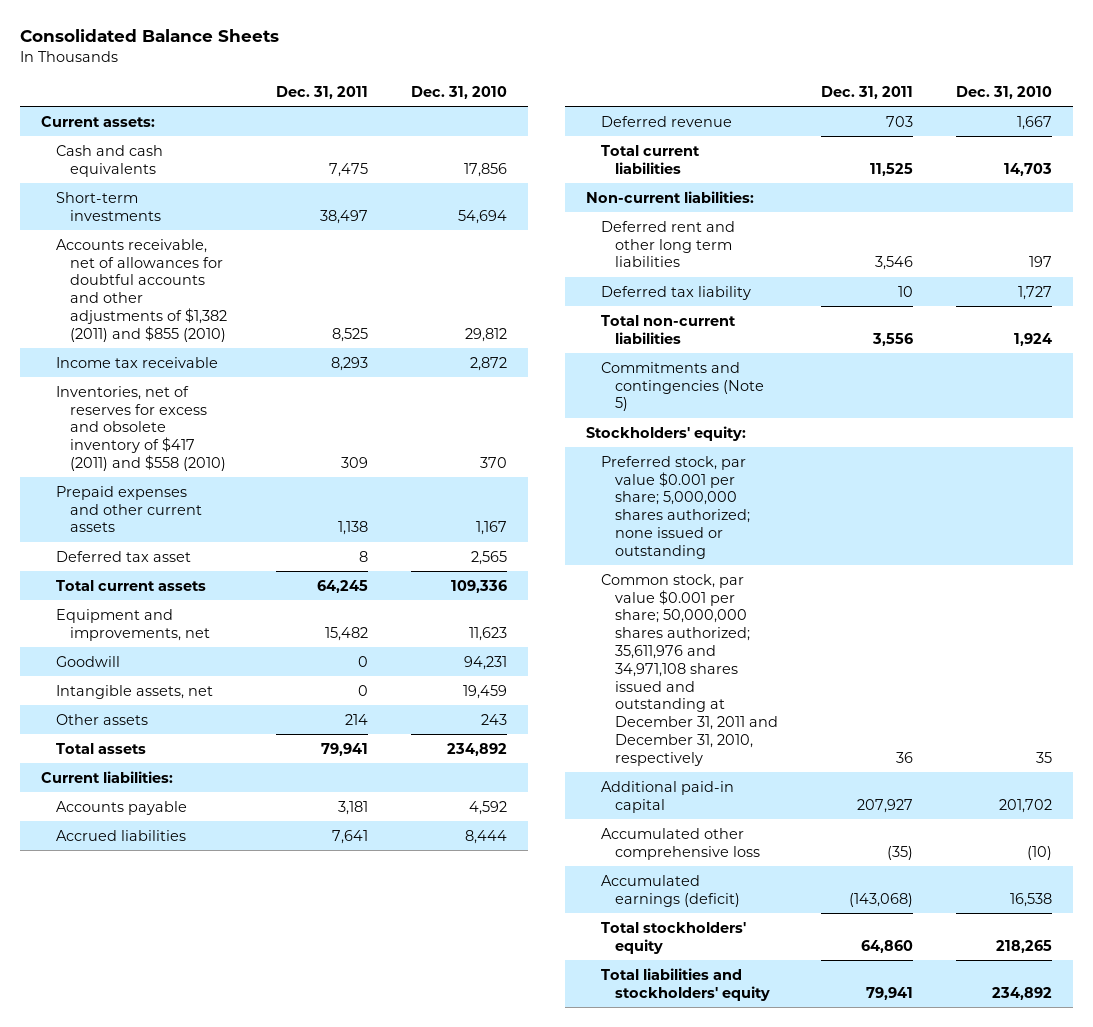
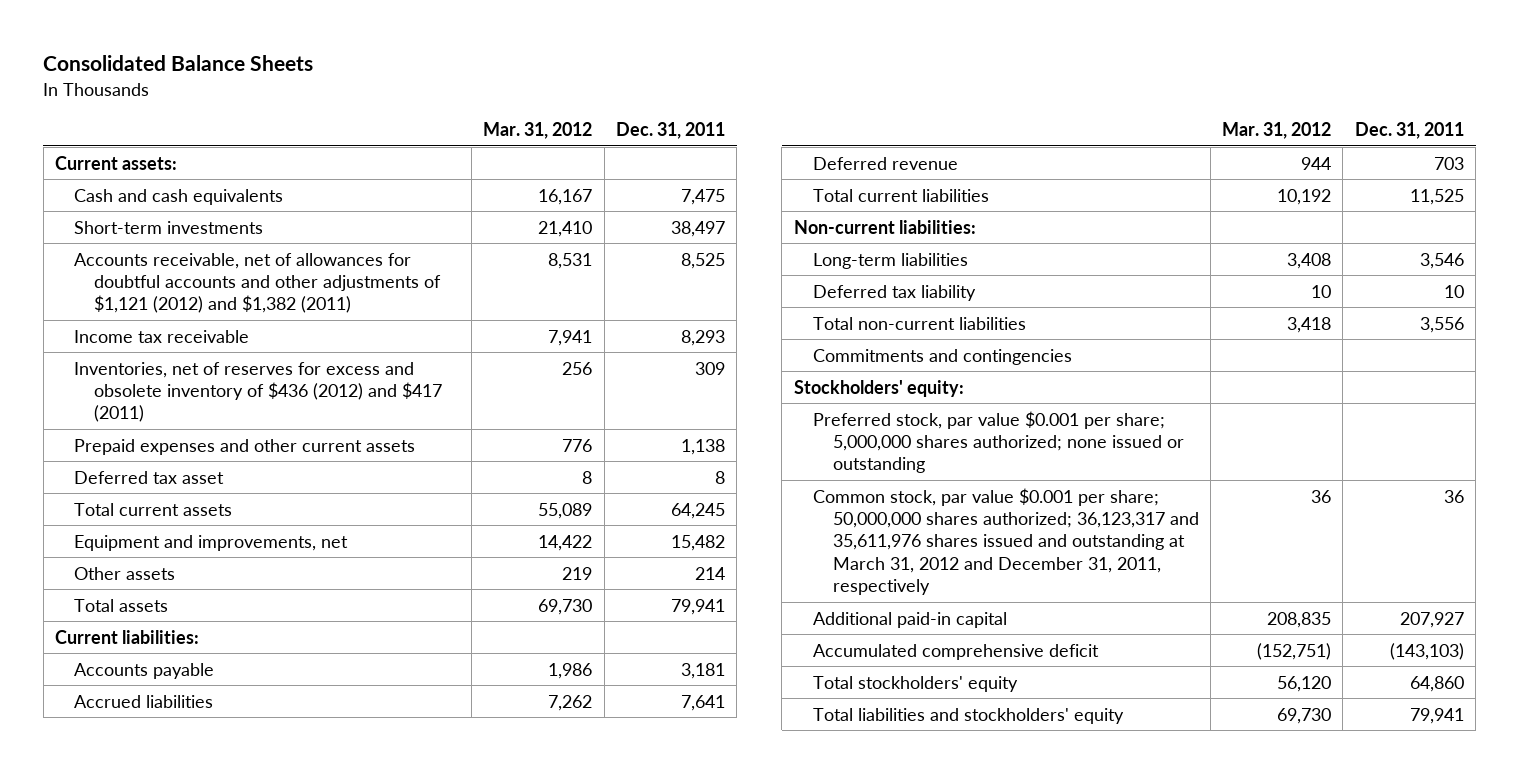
[410,85,507,99] Dec. 31, 2010 -> none
none -> [483,122,593,140] Mar. 31, 2012
[55,238,227,342] Accounts receivable, net of allowances for doubtful accounts and other adjustments of $1,382 (2011) and $855 (2010) -> [74,252,441,314] Accounts receivable, net of allowances for doubtful accounts and other adjustments of $1,121 (2012) and $1,382 (2011)
[55,385,226,471] Inventories, net of reserves for excess and obsolete inventory of $417 (2011) and $558 (2010) -> [74,361,442,423] Inventories, net of reserves for excess and obsolete inventory of $436 (2012) and $417 (2011)
[55,655,120,667] Goodwill -> none
[55,684,213,699] Intangible assets, net -> none
[600,220,735,268] Deferred rent and other long term liabilities -> [813,252,969,269] Long-term liabilities
[600,361,764,412] Commitments and contingencies (Note 5) -> [813,348,1073,365] Commitments and contingencies
[600,573,778,766] Common stock, par value $0.001 per share; 50,000,000 shares authorized; 35,611,976 and 34,971,108 shares issued and outstanding at December 31, 2011 and December 31, 2010, respectively -> [813,487,1199,596] Common stock, par value $0.001 per share; 50,000,000 shares authorized; 36,123,317 and 35,611,976 shares issued and outstanding at March 31, 2012 and December 31, 2011, respectively
[600,874,740,907] Accumulated earnings (deficit) -> none
[600,827,760,860] Accumulated other comprehensive loss -> [813,643,1100,660] Accumulated comprehensive deficit
[886,845,913,860] (35) -> [1389,642,1464,660] (143,103)

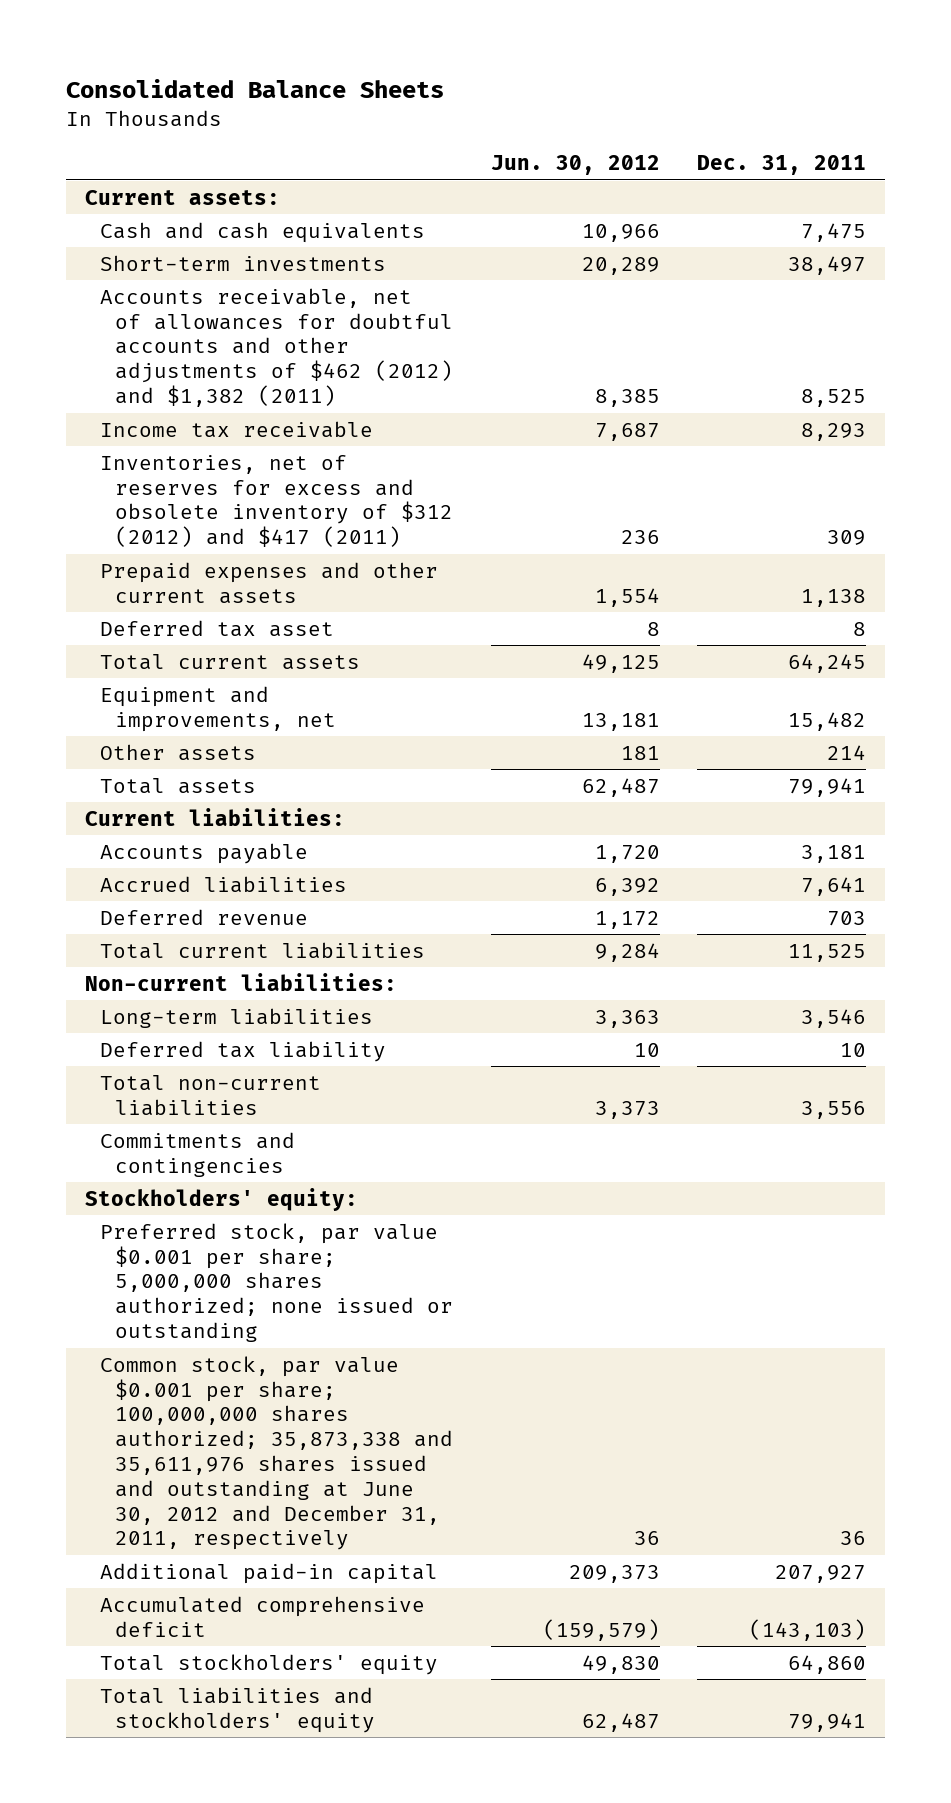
[483,122,593,140] Mar. 31, 2012 -> none
none -> [490,155,660,176] Jun. 30, 2012
[74,252,441,314] Accounts receivable, net of allowances for doubtful accounts and other adjustments of $1,121 (2012) and $1,382 (2011) -> [100,287,454,407] Accounts receivable, net of allowances for doubtful accounts and other adjustments of $462 (2012) and $1,382 (2011)
[74,361,442,423] Inventories, net of reserves for excess and obsolete inventory of $436 (2012) and $417 (2011) -> [100,454,454,548] Inventories, net of reserves for excess and obsolete inventory of $312 (2012) and $417 (2011)
[813,487,1199,596] Common stock, par value $0.001 per share; 50,000,000 shares authorized; 36,123,317 and 35,611,976 shares issued and outstanding at March 31, 2012 and December 31, 2011, respectively -> [100,1355,454,1551] Common stock, par value $0.001 per share; 100,000,000 shares authorized; 35,873,338 and 35,611,976 shares issued and outstanding at June 30, 2012 and December 31, 2011, respectively

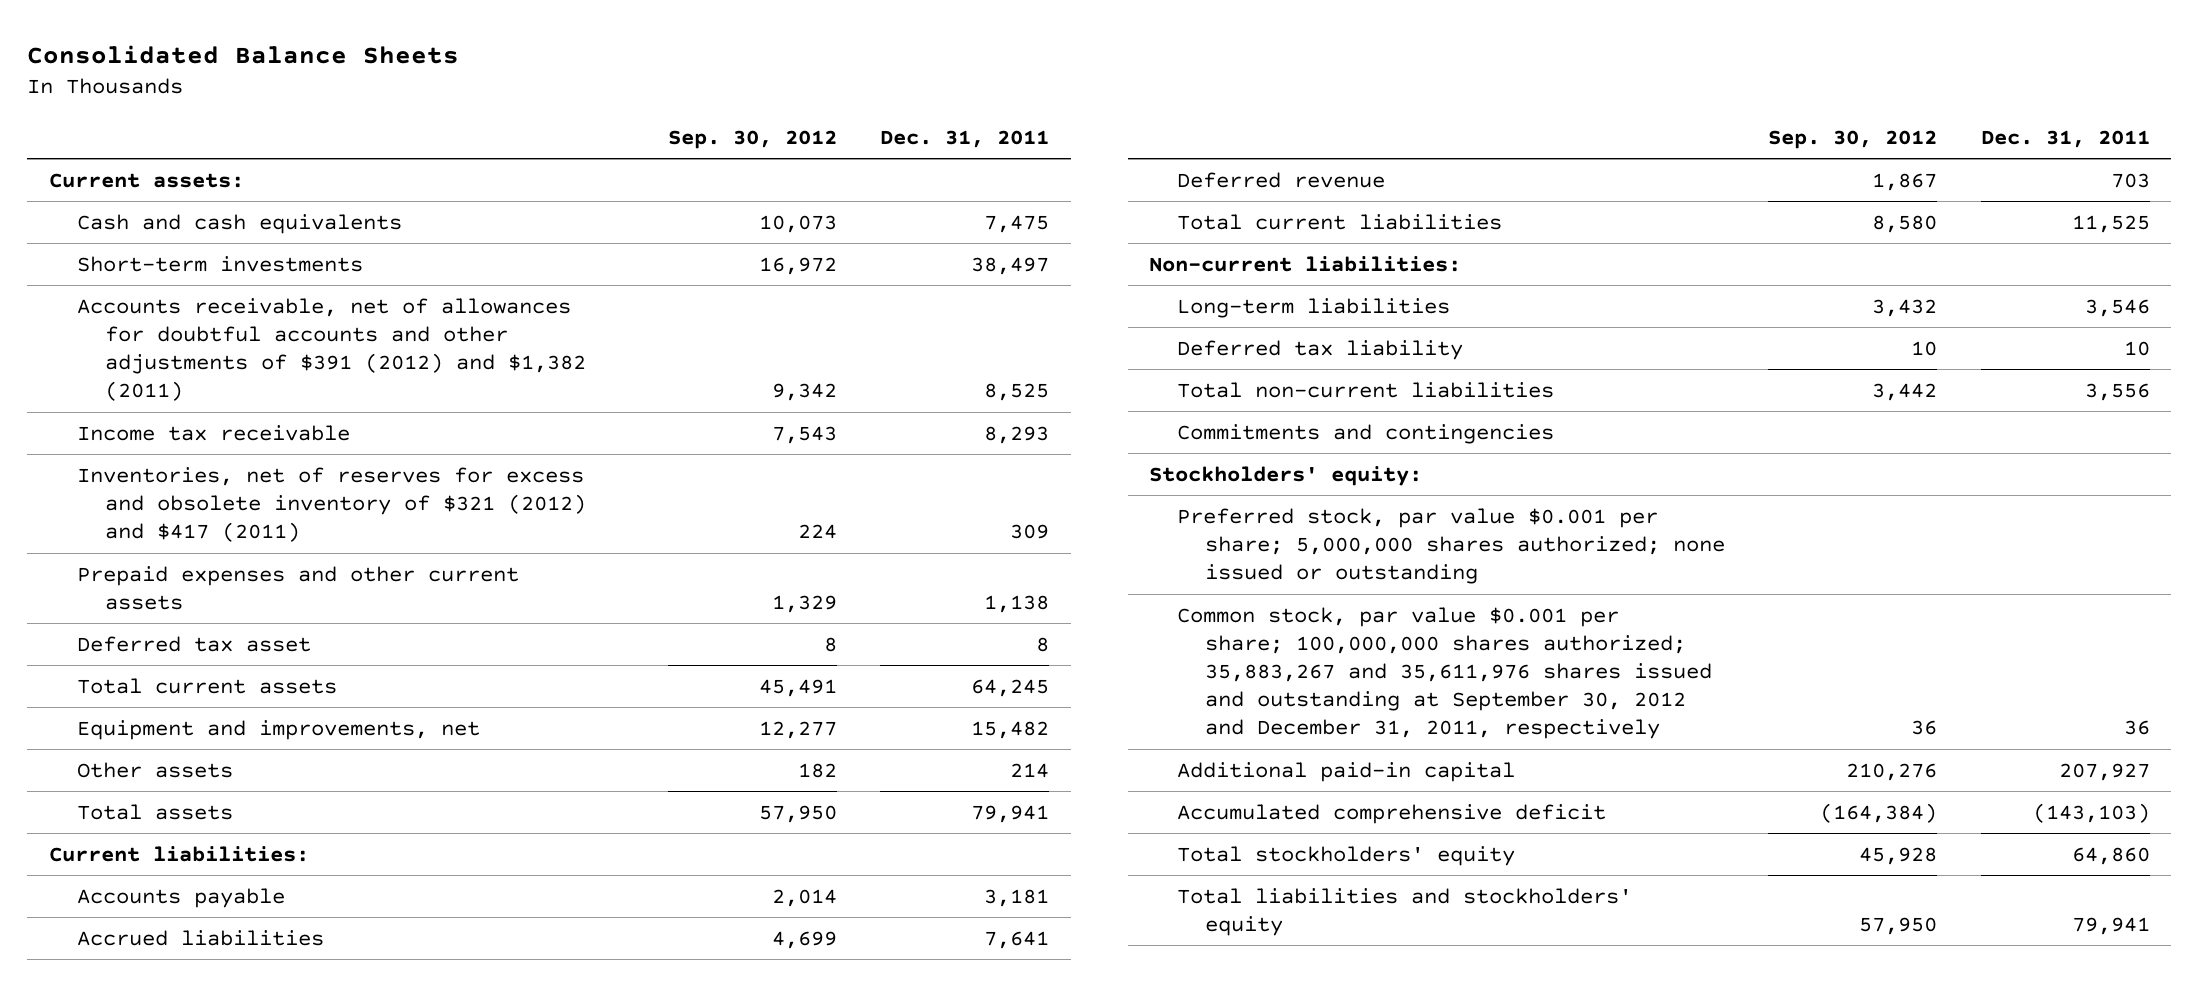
[490,155,660,176] Jun. 30, 2012 -> none
none -> [668,129,838,149] Sep. 30, 2012
[100,287,454,407] Accounts receivable, net of allowances for doubtful accounts and other adjustments of $462 (2012) and $1,382 (2011) -> [76,297,586,402] Accounts receivable, net of allowances for doubtful accounts and other adjustments of $391 (2012) and $1,382 (2011)
[100,454,454,548] Inventories, net of reserves for excess and obsolete inventory of $312 (2012) and $417 (2011) -> [76,466,586,543] Inventories, net of reserves for excess and obsolete inventory of $321 (2012) and $417 (2011)
[100,1355,454,1551] Common stock, par value $0.001 per share; 100,000,000 shares authorized; 35,873,338 and 35,611,976 shares issued and outstanding at June 30, 2012 and December 31, 2011, respectively -> [1177,606,1713,740] Common stock, par value $0.001 per share; 100,000,000 shares authorized; 35,883,267 and 35,611,976 shares issued and outstanding at September 30, 2012 and December 31, 2011, respectively

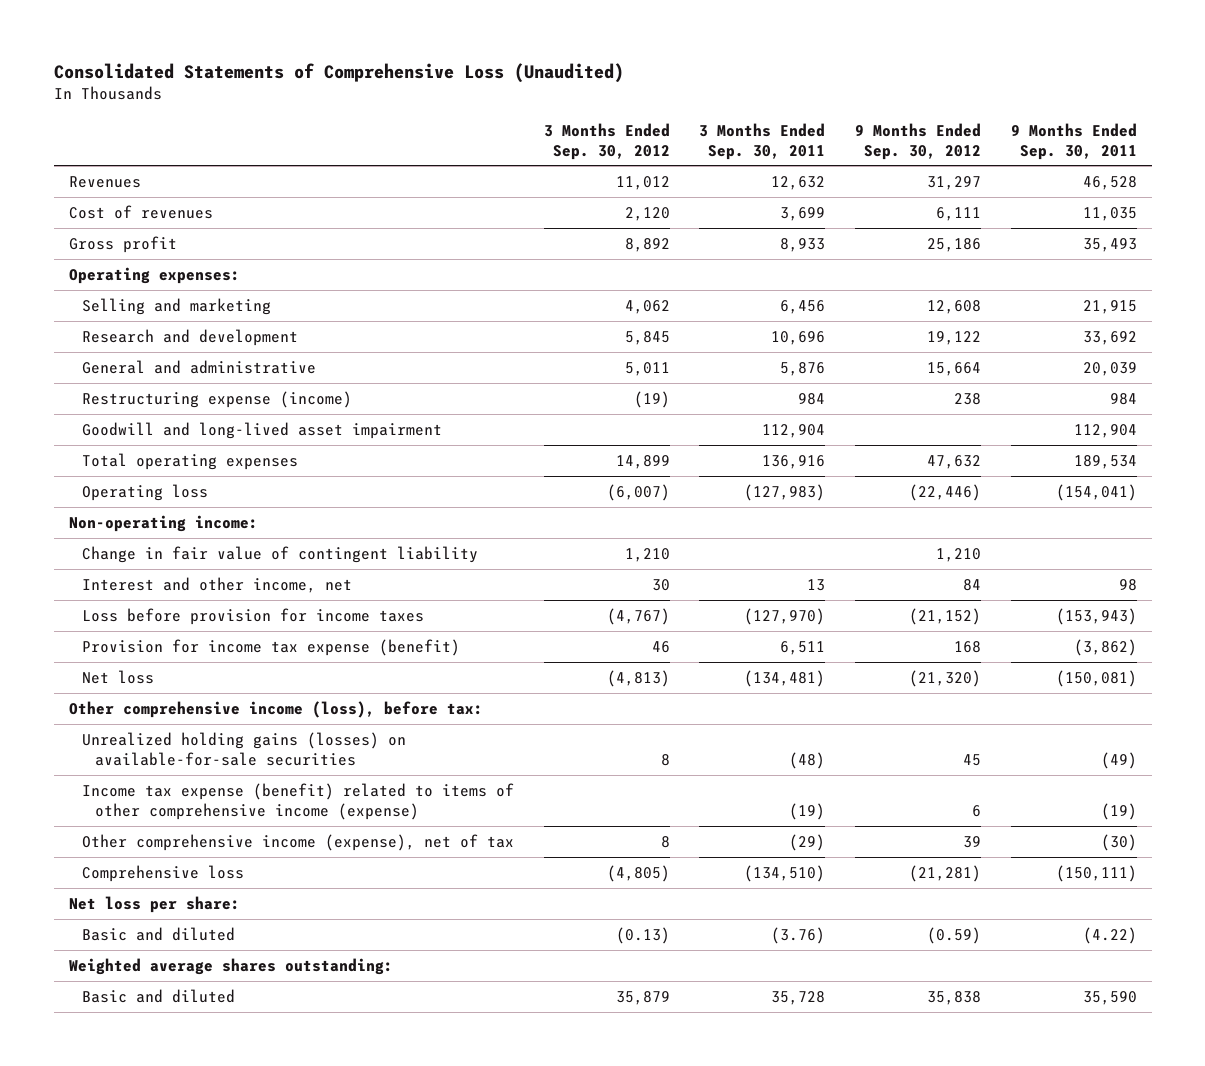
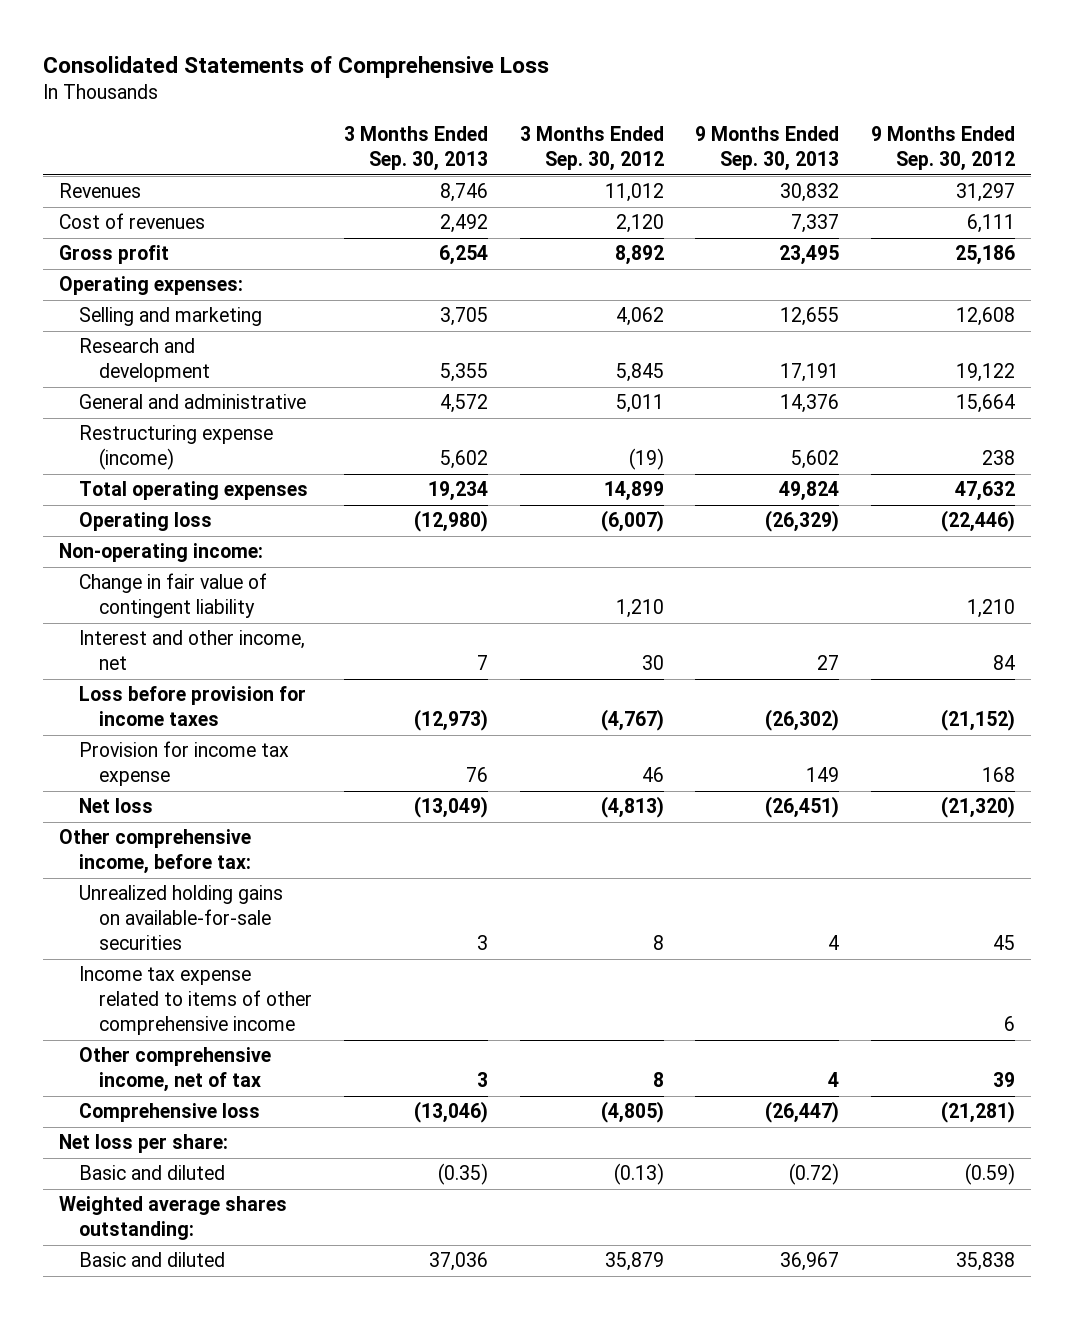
[53,62,624,83] Consolidated Statements of Comprehensive Loss (Unaudited) -> [43,56,550,79] Consolidated Statements of Comprehensive Loss
[699,122,826,160] 3 Months Ended Sep. 30, 2011 -> none
[1010,122,1137,160] 9 Months Ended Sep. 30, 2011 -> none
none -> [343,126,488,172] 3 Months Ended Sep. 30, 2013
none -> [695,126,840,172] 9 Months Ended Sep. 30, 2013
[81,421,442,439] Goodwill and long-lived asset impairment -> none
[81,638,460,656] Provision for income tax expense (benefit) -> [78,741,289,787] Provision for income tax expense
[68,700,483,718] Other comprehensive income (loss), before tax: -> [58,829,251,875] Other comprehensive income, before tax:
[81,731,406,766] Unrealized holding gains (losses) on available-for-sale securities -> [78,885,283,951] Unrealized holding gains on available-for-sale securities
[81,782,514,820] Income tax expense (benefit) related to items of other comprehensive income (expense) -> [78,966,312,1036] Income tax expense related to items of other comprehensive income
[81,833,514,851] Other comprehensive income (expense), net of tax -> [78,1047,271,1093] Other comprehensive income, net of tax

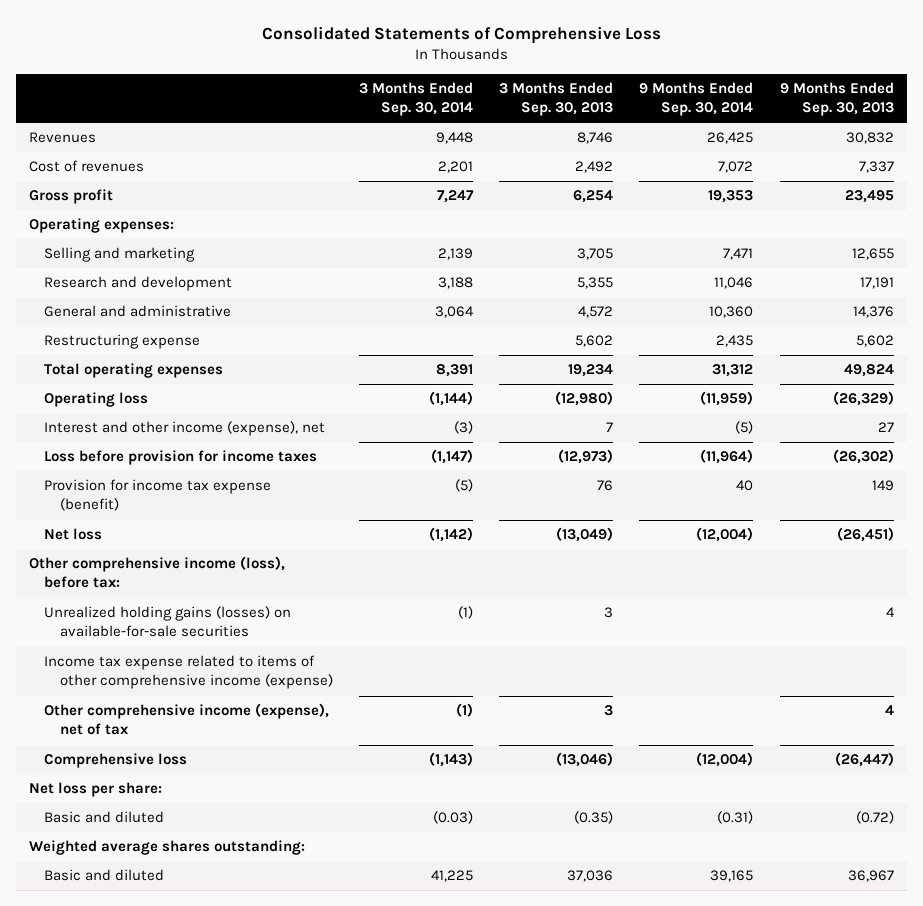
[519,126,664,172] 3 Months Ended Sep. 30, 2012 -> none
[871,126,1016,172] 9 Months Ended Sep. 30, 2012 -> none
none -> [358,82,473,117] 3 Months Ended Sep. 30, 2014
none -> [639,82,754,117] 9 Months Ended Sep. 30, 2014
[78,425,273,471] Restructuring expense (income) -> [44,334,201,350] Restructuring expense
[58,543,263,563] Non-operating income: -> none
[78,573,267,619] Change in fair value of contingent liability -> none
[78,630,305,671] Interest and other income, net -> [44,421,326,437] Interest and other income (expense), net
[78,741,289,787] Provision for income tax expense -> [44,479,272,512] Provision for income tax expense (benefit)
[58,829,251,875] Other comprehensive income, before tax: -> [29,556,286,589] Other comprehensive income (loss), before tax:
[78,885,283,951] Unrealized holding gains on available-for-sale securities -> [44,606,292,638] Unrealized holding gains (losses) on available-for-sale securities
[78,966,312,1036] Income tax expense related to items of other comprehensive income -> [44,655,333,690] Income tax expense related to items of other comprehensive income (expense)
[78,1047,271,1093] Other comprehensive income, net of tax -> [44,703,330,736] Other comprehensive income (expense), net of tax

